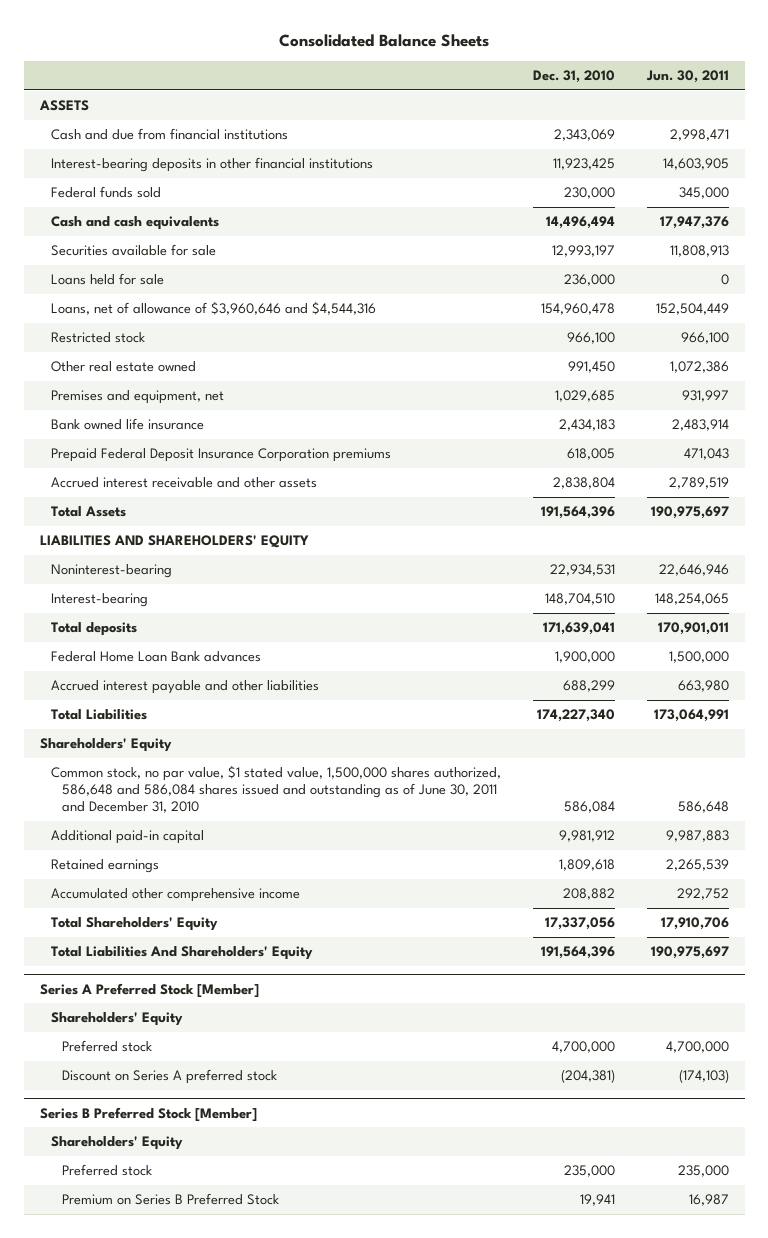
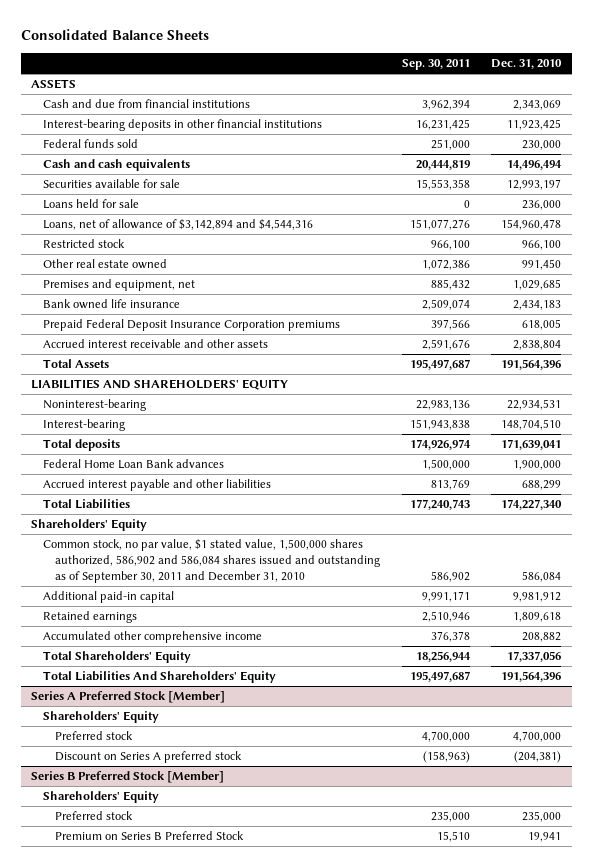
[645,70,729,84] Jun. 30, 2011 -> none
none -> [401,59,470,71] Sep. 30, 2011
[50,301,376,316] Loans, net of allowance of $3,960,646 and $4,544,316 -> [43,219,314,231] Loans, net of allowance of $3,142,894 and $4,544,316
[50,765,501,814] Common stock, no par value, $1 stated value, 1,500,000 shares authorized, 586,648 and 586,084 shares issued and outstanding as of June 30, 2011 and December 31, 2010 -> [43,539,381,584] Common stock, no par value, $1 stated value, 1,500,000 shares authorized, 586,902 and 586,084 shares issued and outstanding as of September 30, 2011 and December 31, 2010

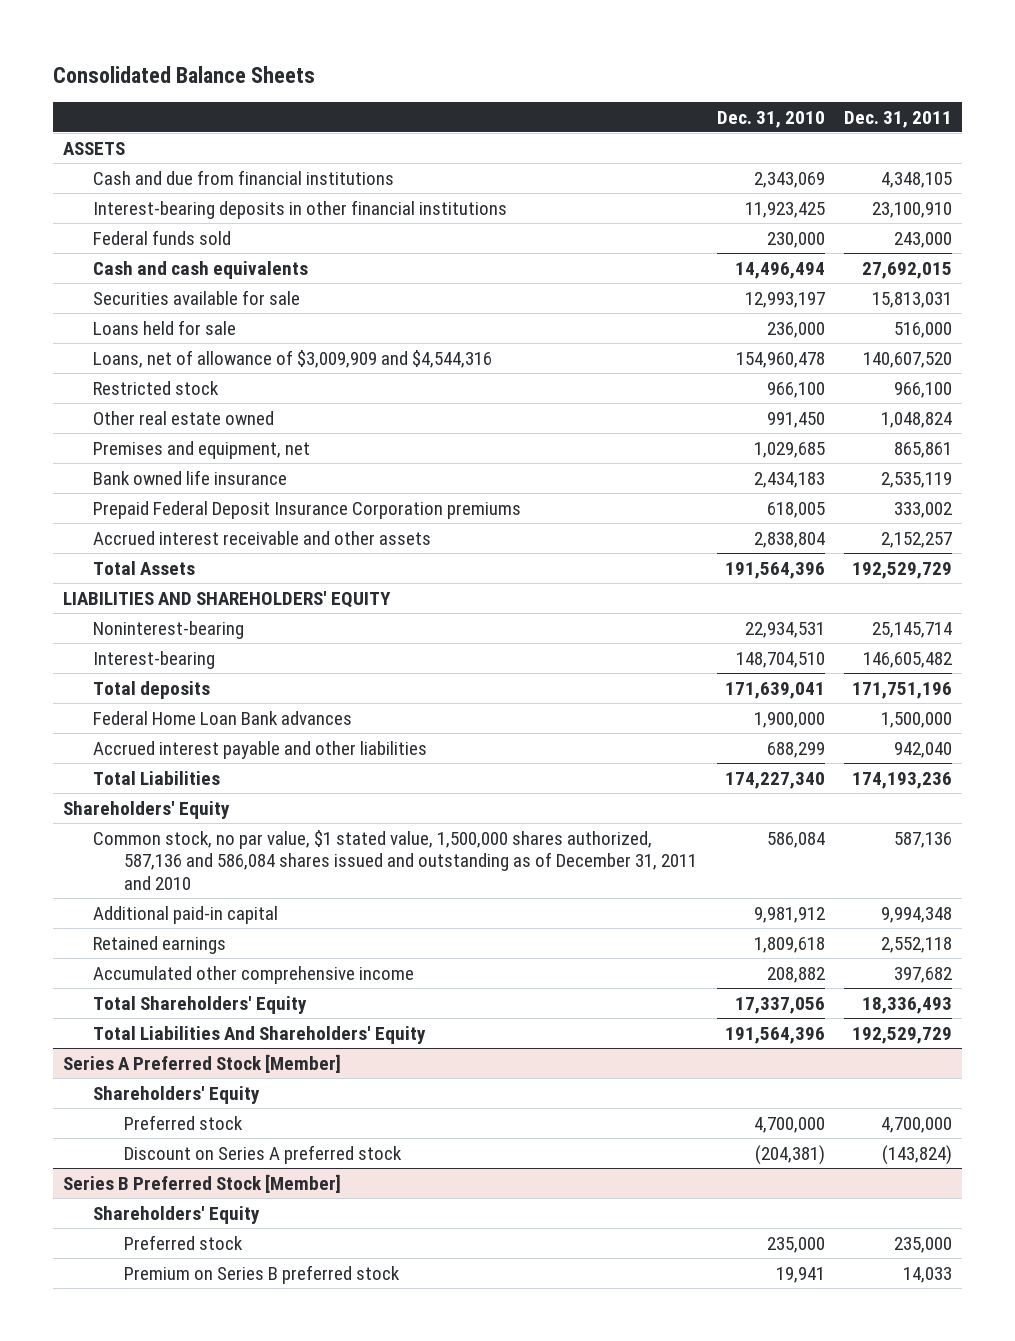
[401,59,470,71] Sep. 30, 2011 -> none
none -> [844,110,953,128] Dec. 31, 2011
[43,219,314,231] Loans, net of allowance of $3,142,894 and $4,544,316 -> [93,349,493,368] Loans, net of allowance of $3,009,909 and $4,544,316
[43,539,381,584] Common stock, no par value, $1 stated value, 1,500,000 shares authorized, 586,902 and 586,084 shares issued and outstanding as of September 30, 2011 and December 31, 2010 -> [93,829,698,891] Common stock, no par value, $1 stated value, 1,500,000 shares authorized, 587,136 and 586,084 shares issued and outstanding as of December 31, 2011 and 2010
[55,831,245,841] Premium on Series B Preferred Stock -> [124,1264,401,1284] Premium on Series B preferred stock

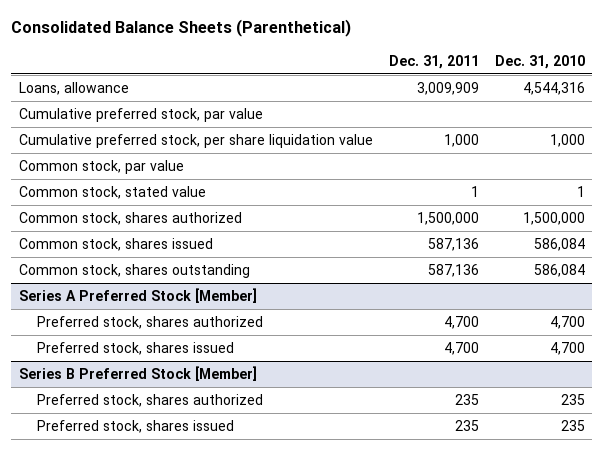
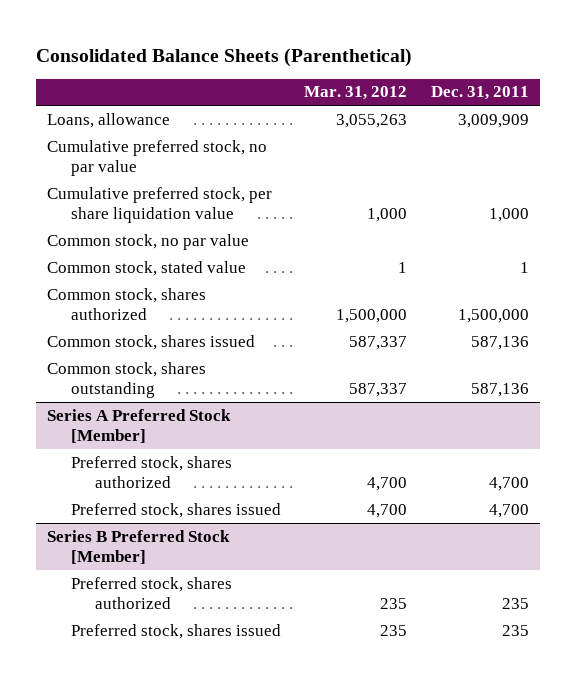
[494,54,585,69] Dec. 31, 2010 -> none
none -> [304,86,408,101] Mar. 31, 2012
[19,108,264,123] Cumulative preferred stock, par value -> [47,139,268,177] Cumulative preferred stock, no par value
[19,160,185,175] Common stock, par value -> [47,233,250,250] Common stock, no par value

